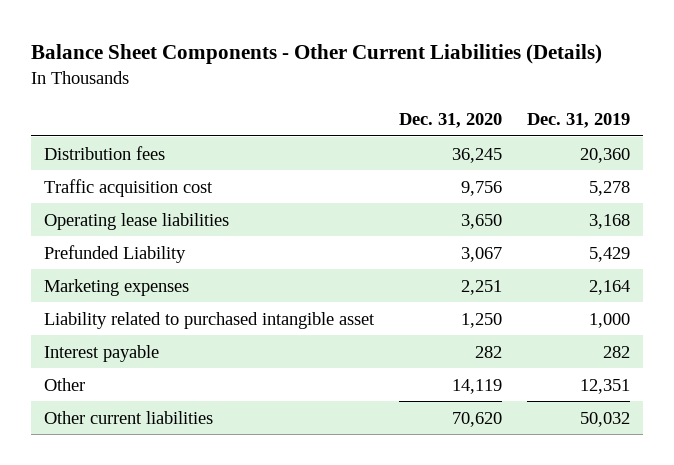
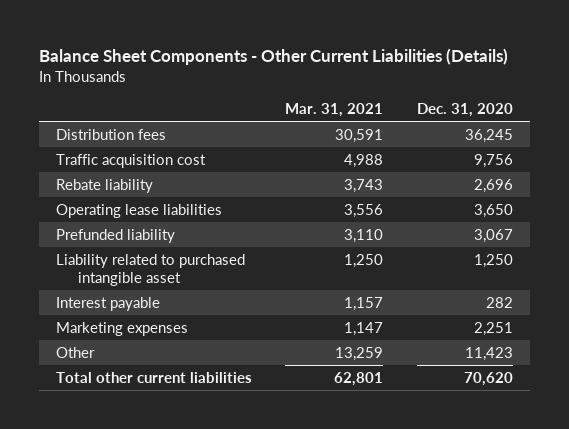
[527,113,631,129] Dec. 31, 2019 -> none
none -> [285,103,384,118] Mar. 31, 2021
none -> [55,178,153,193] Rebate liability
[43,244,186,263] Prefunded Liability -> [55,228,175,243] Prefunded liability
[43,278,189,296] Marketing expenses -> [55,321,188,336] Marketing expenses
[451,378,502,394] 14,119 -> [464,346,513,361] 11,423
[43,410,213,424] Other current liabilities -> [55,371,252,383] Total other current liabilities

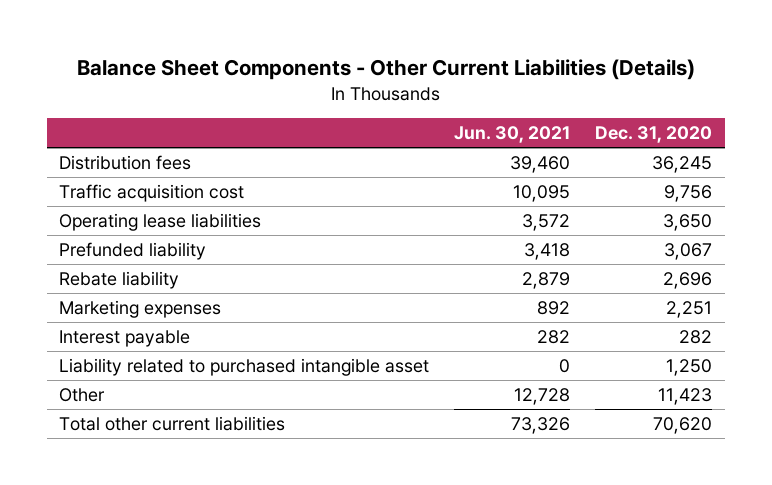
[285,103,384,118] Mar. 31, 2021 -> none
none -> [454,126,571,144] Jun. 30, 2021
[55,178,153,193] Rebate liability -> [59,271,180,290] Rebate liability
[55,296,160,311] Interest payable -> [59,330,191,348] Interest payable
[55,253,245,286] Liability related to purchased intangible asset -> [59,358,430,377] Liability related to purchased intangible asset

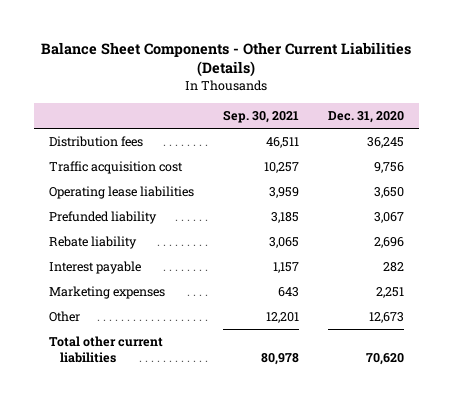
[454,126,571,144] Jun. 30, 2021 -> none
none -> [222,110,299,124] Sep. 30, 2021
[59,358,430,377] Liability related to purchased intangible asset -> none
[59,300,222,319] Marketing expenses -> [48,286,165,300] Marketing expenses
[658,388,713,406] 11,423 -> [369,312,405,324] 12,673

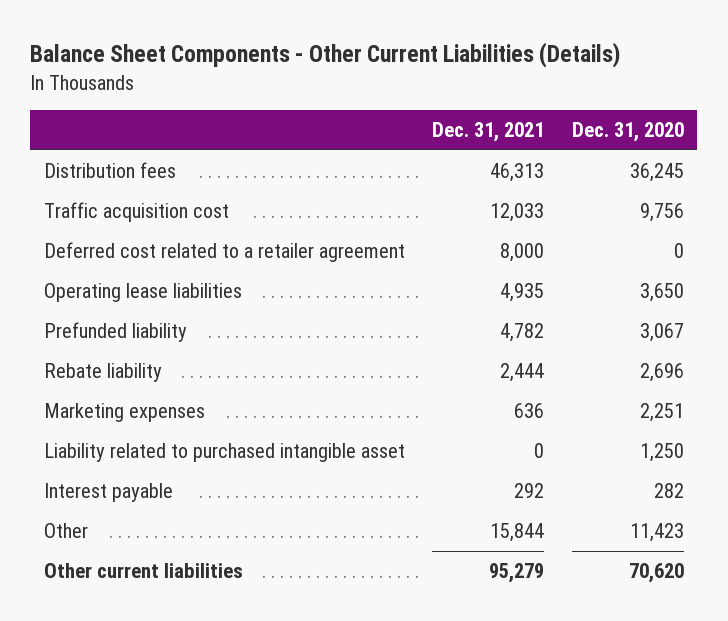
[222,110,299,124] Sep. 30, 2021 -> none
none -> [432,122,545,143] Dec. 31, 2021
none -> [43,242,405,263] Deferred cost related to a retailer agreement
none -> [43,443,405,463] Liability related to purchased intangible asset
[48,261,141,275] Interest payable -> [43,483,173,503] Interest payable
[369,312,405,324] 12,673 -> [629,523,684,543] 11,423
[48,336,163,363] Total other current liabilities -> [43,563,243,579] Other current liabilities

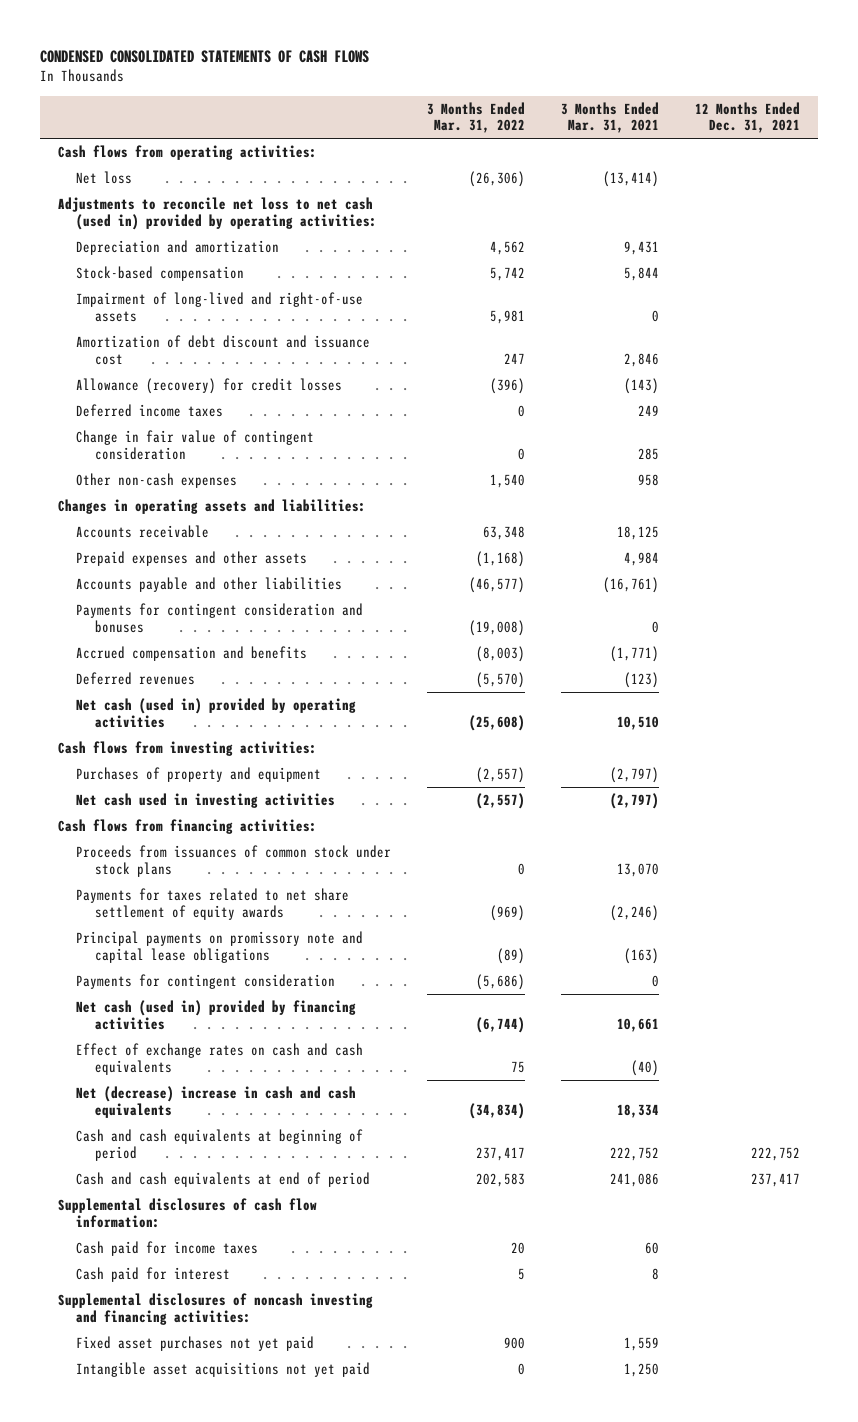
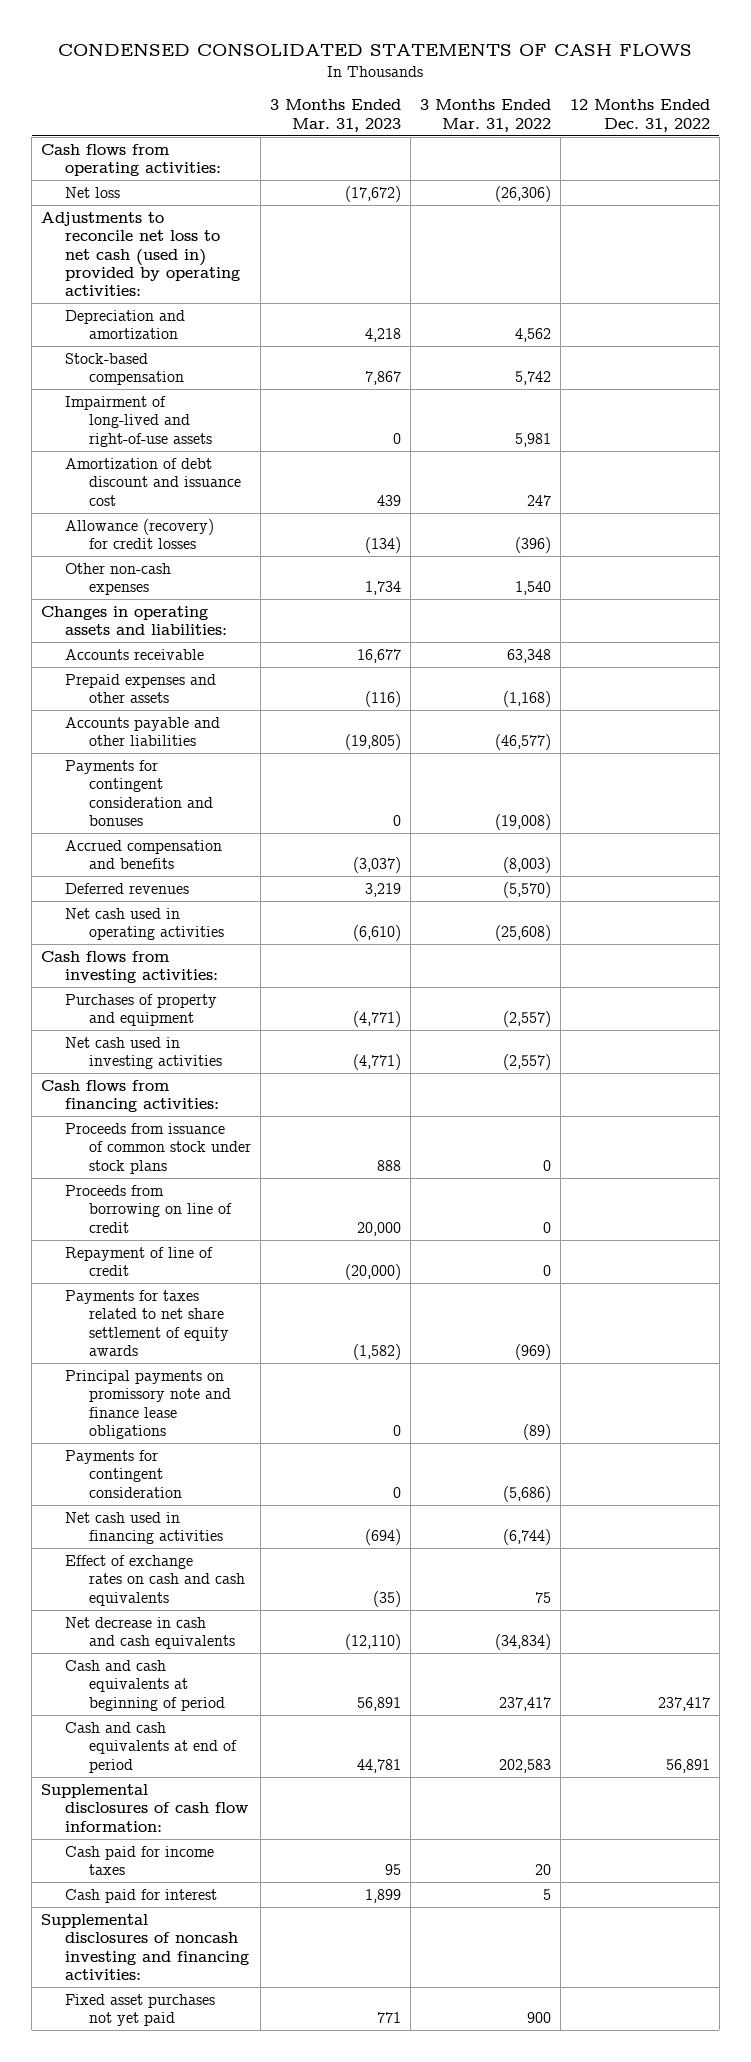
[561,101,660,134] 3 Months Ended Mar. 31, 2021 -> none
[695,101,801,134] 12 Months Ended Dec. 31, 2021 -> none
none -> [269,99,401,132] 3 Months Ended Mar. 31, 2023
none -> [569,99,710,132] 12 Months Ended Dec. 31, 2022
[76,404,224,418] Deferred income taxes -> none
[76,430,315,460] Change in fair value of contingent consideration -> none
[76,698,357,728] Net cash (used in) provided by operating activities -> [64,907,224,941] Net cash used in operating activities
[76,845,392,877] Proceeds from issuances of common stock under stock plans -> [64,1122,251,1174] Proceeds from issuance of common stock under stock plans
none -> [64,1184,232,1233] Proceeds from borrowing on line of credit
none -> [64,1246,213,1277] Repayment of line of credit
[76,931,364,963] Principal payments on promissory note and capital lease obligations -> [64,1369,231,1439] Principal payments on promissory note and finance lease obligations
[76,1000,357,1030] Net cash (used in) provided by financing activities -> [64,1511,223,1545] Net cash used in financing activities
[76,1086,357,1118] Net (decrease) increase in cash and cash equivalents -> [64,1616,235,1650] Net decrease in cash and cash equivalents
[76,1362,371,1378] Intangible asset acquisitions not yet paid -> none

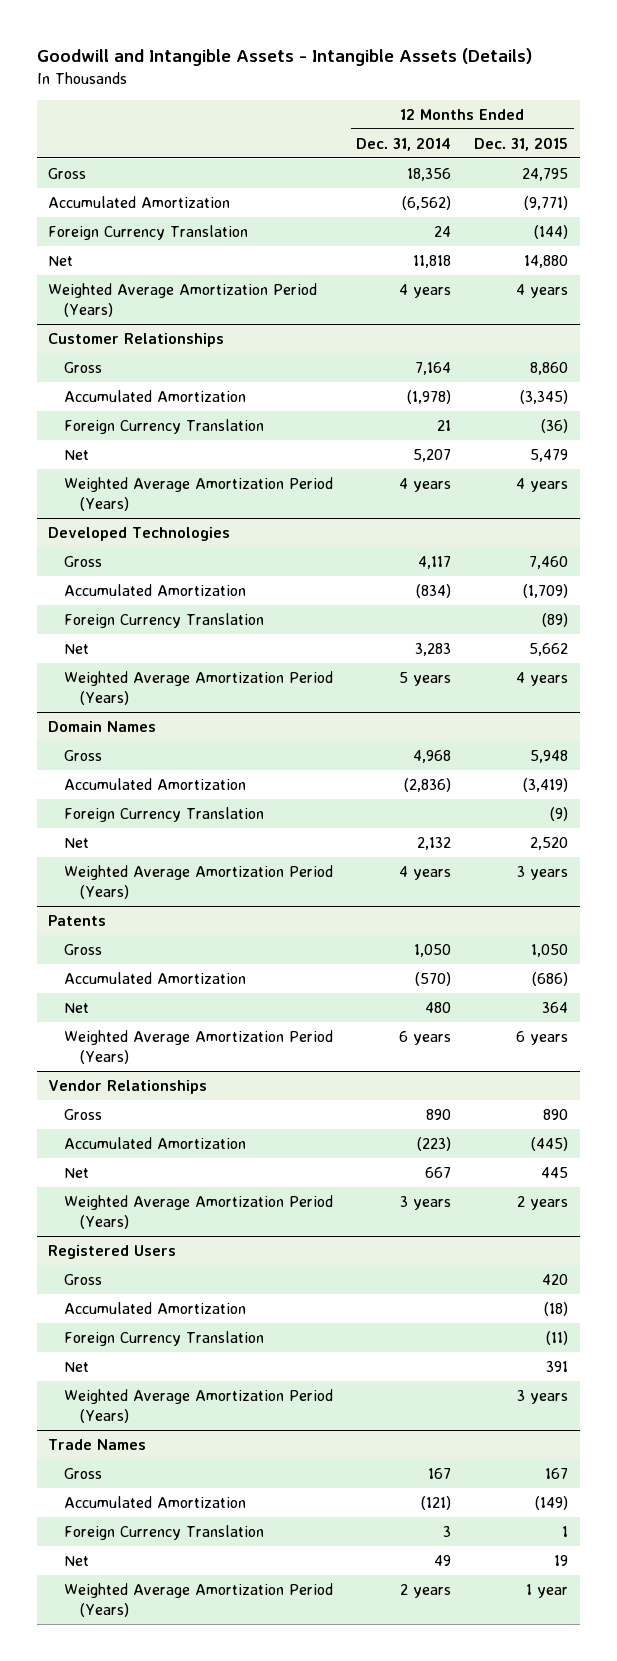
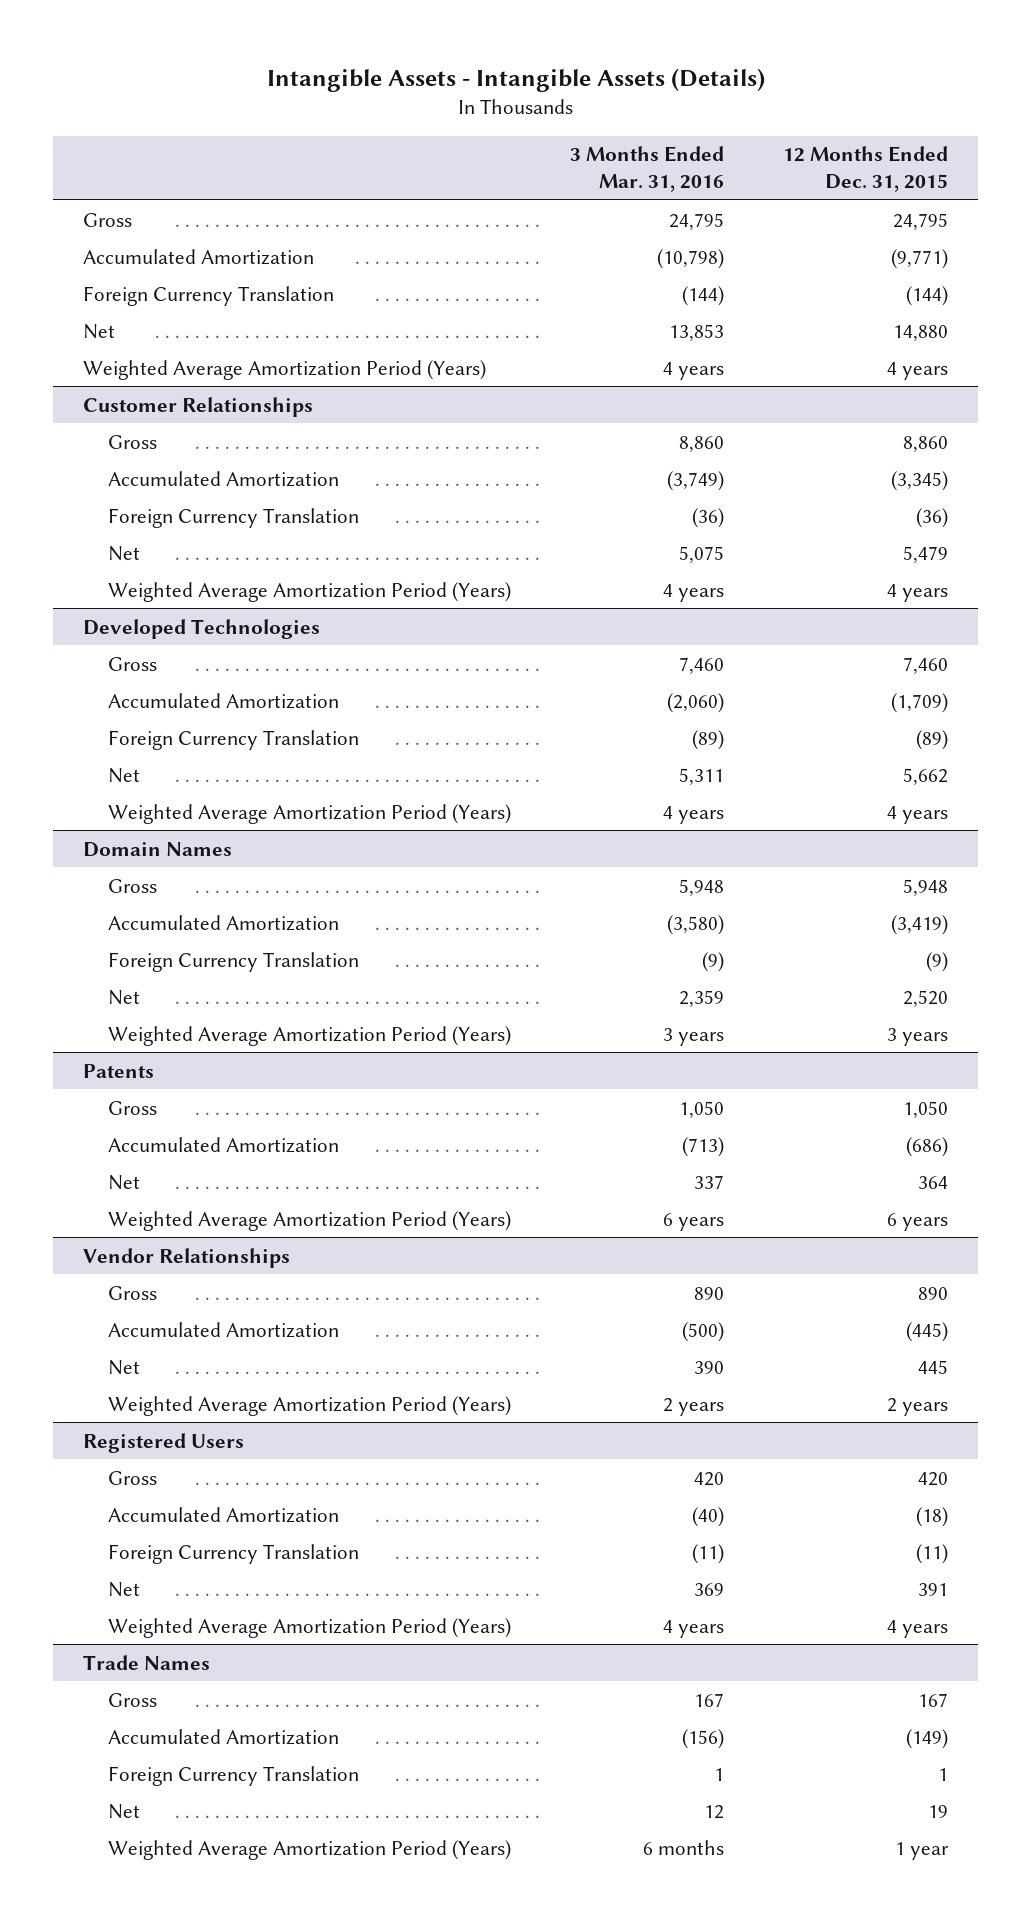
[36,48,532,67] Goodwill and Intangible Assets - Intangible Assets (Details) -> [266,67,765,92] Intangible Assets - Intangible Assets (Details)
[356,136,452,151] Dec. 31, 2014 -> none
none -> [570,146,725,192] 3 Months Ended Mar. 31, 2016
[517,1389,569,1404] 3 years -> [887,1619,949,1638] 4 years

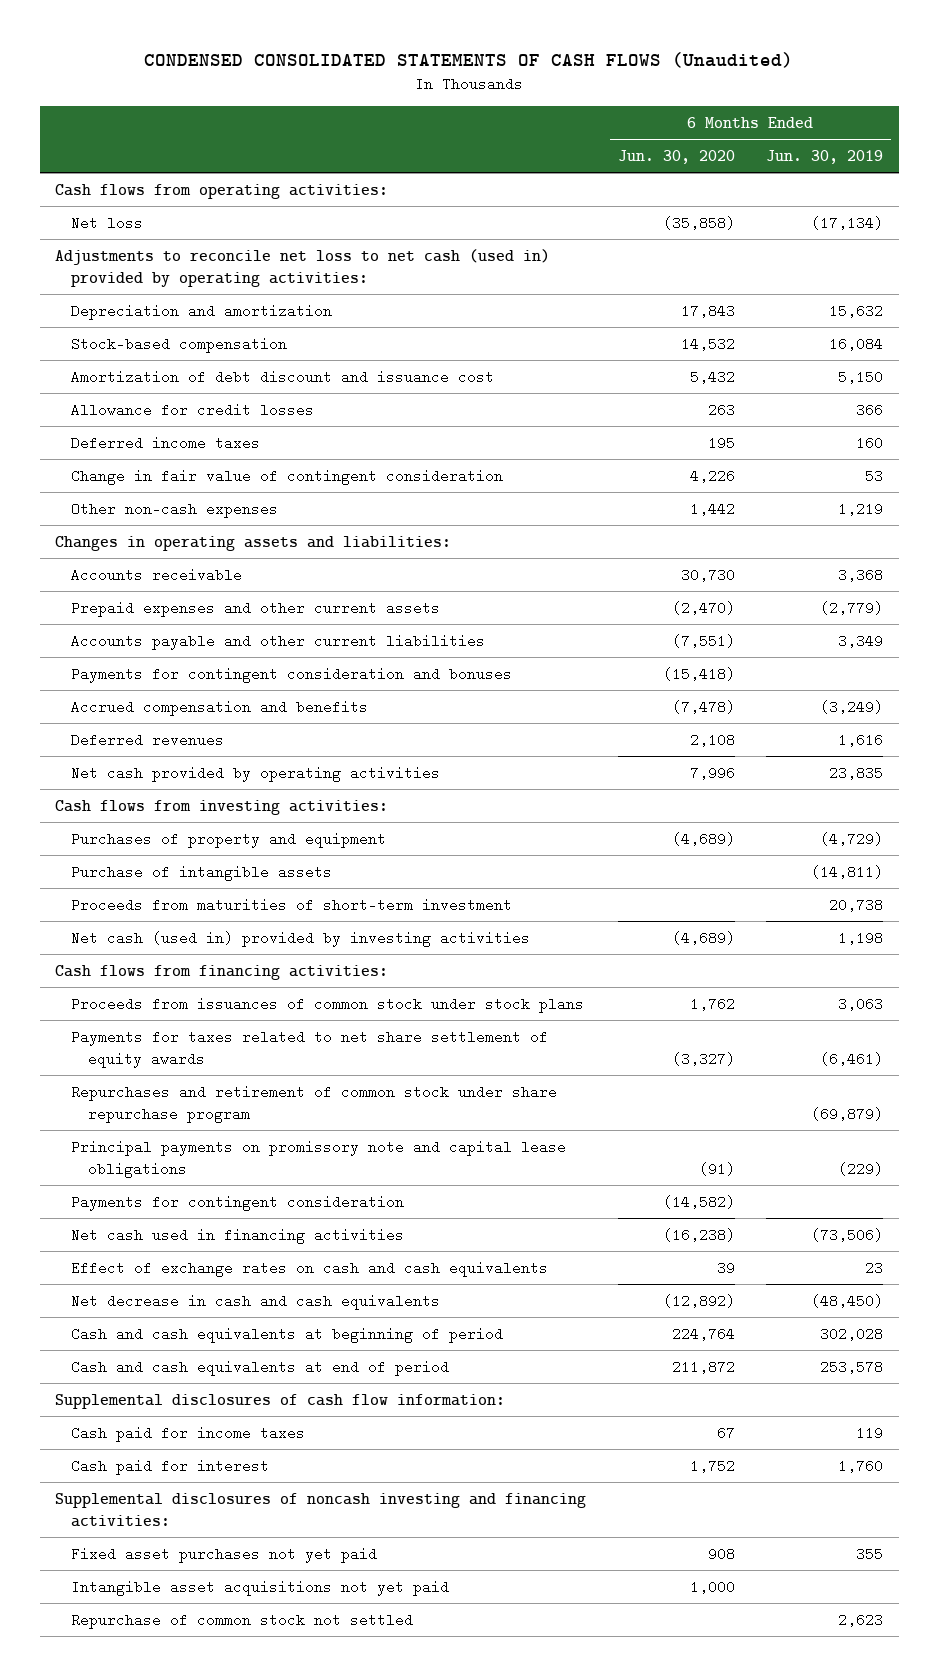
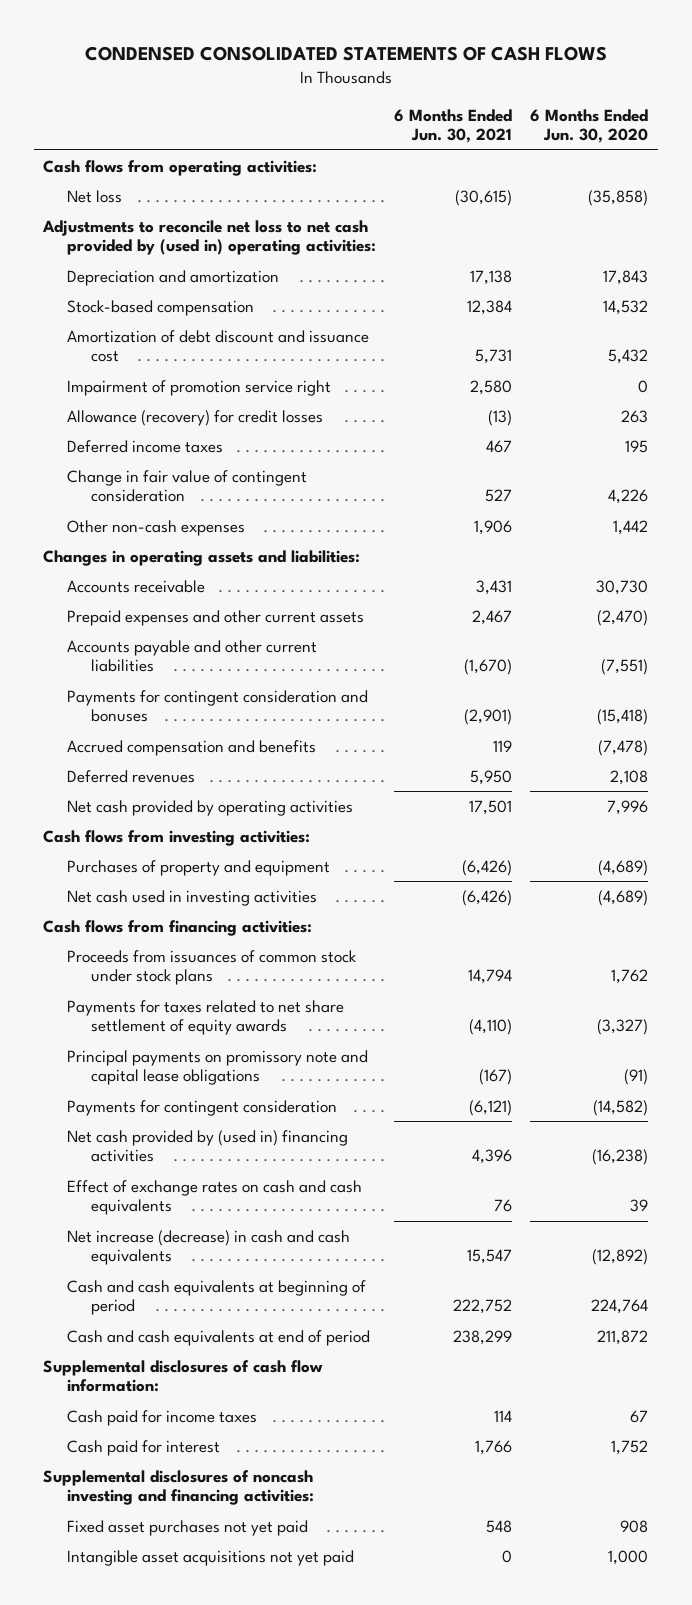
[144,51,794,68] CONDENSED CONSOLIDATED STATEMENTS OF CASH FLOWS (Unaudited) -> [84,46,607,62] CONDENSED CONSOLIDATED STATEMENTS OF CASH FLOWS
[765,149,883,164] Jun. 30, 2019 -> none
none -> [394,108,513,144] 6 Months Ended Jun. 30, 2021
[55,248,551,287] Adjustments to reconcile net loss to net cash (used in) provided by operating activities: -> [42,219,377,256] Adjustments to reconcile net loss to net cash provided by (used in) operating activities:
none -> [67,379,332,396] Impairment of promotion service right
[71,402,315,417] Allowance for credit losses -> [67,409,324,426] Allowance (recovery) for credit losses
[71,864,333,881] Purchase of intangible assets -> none
[71,897,513,912] Proceeds from maturities of short-term investment -> none
[71,930,531,947] Net cash (used in) provided by investing activities -> [67,889,318,906] Net cash used in investing activities
[71,1084,558,1123] Repurchases and retirement of common stock under share repurchase program -> none
[71,1227,405,1244] Net cash used in financing activities -> [67,1129,349,1163] Net cash provided by (used in) financing activities
[71,1293,441,1310] Net decrease in cash and cash equivalents -> [67,1229,351,1266] Net increase (decrease) in cash and cash equivalents
[71,1612,414,1629] Repurchase of common stock not settled -> none

